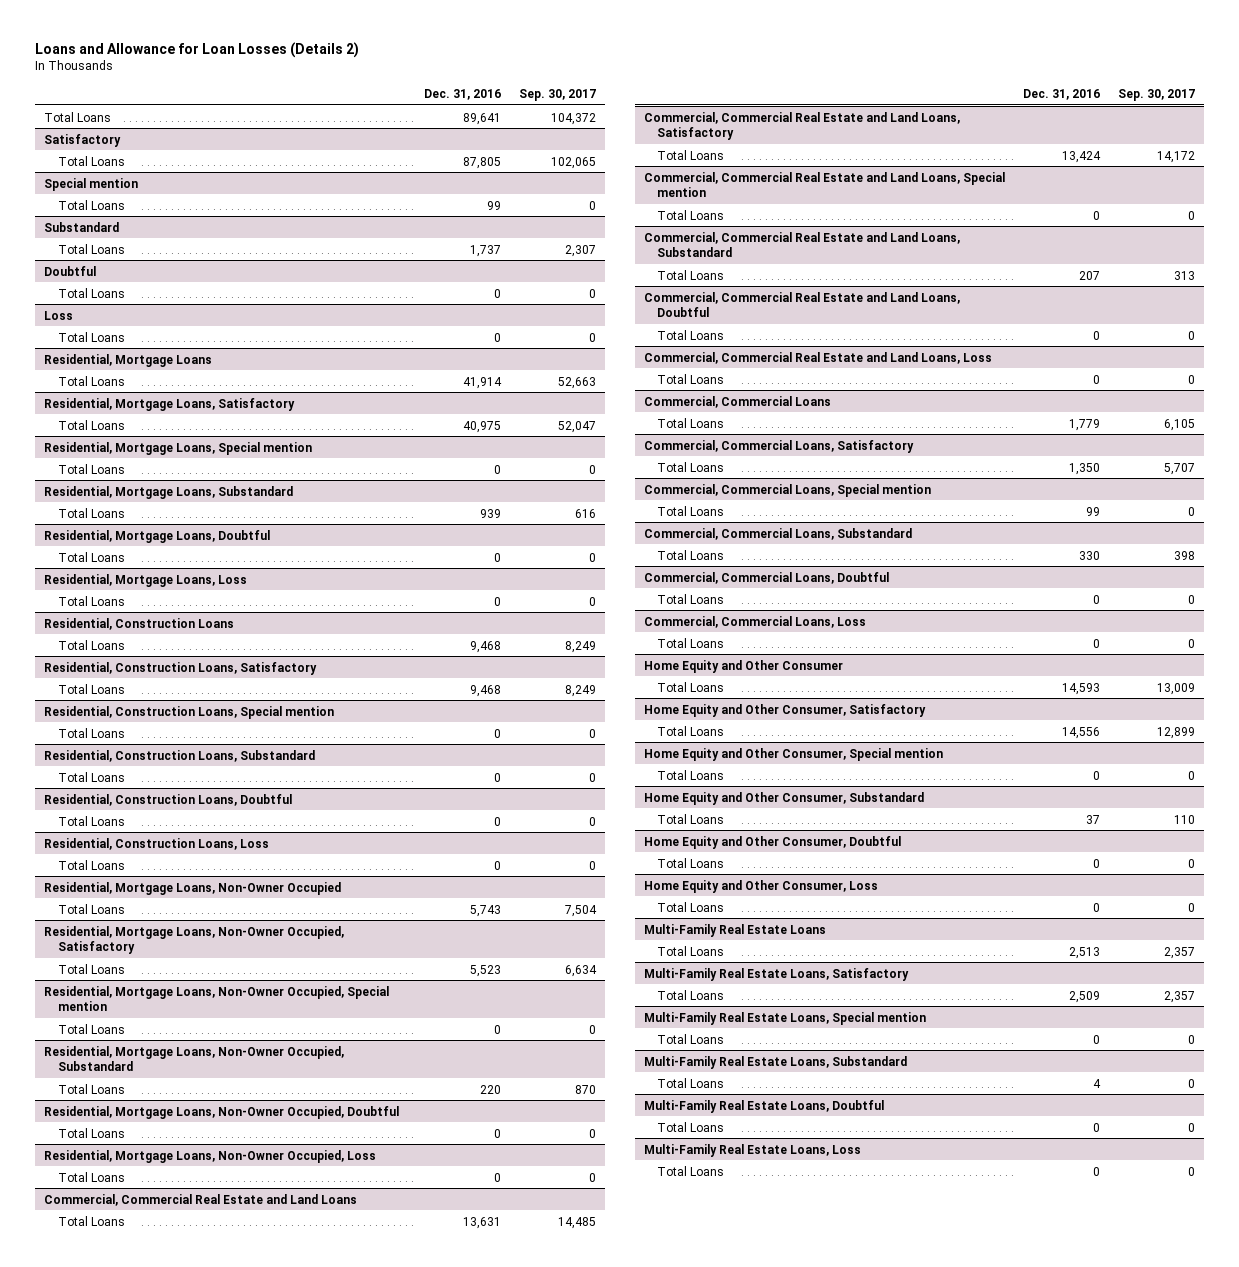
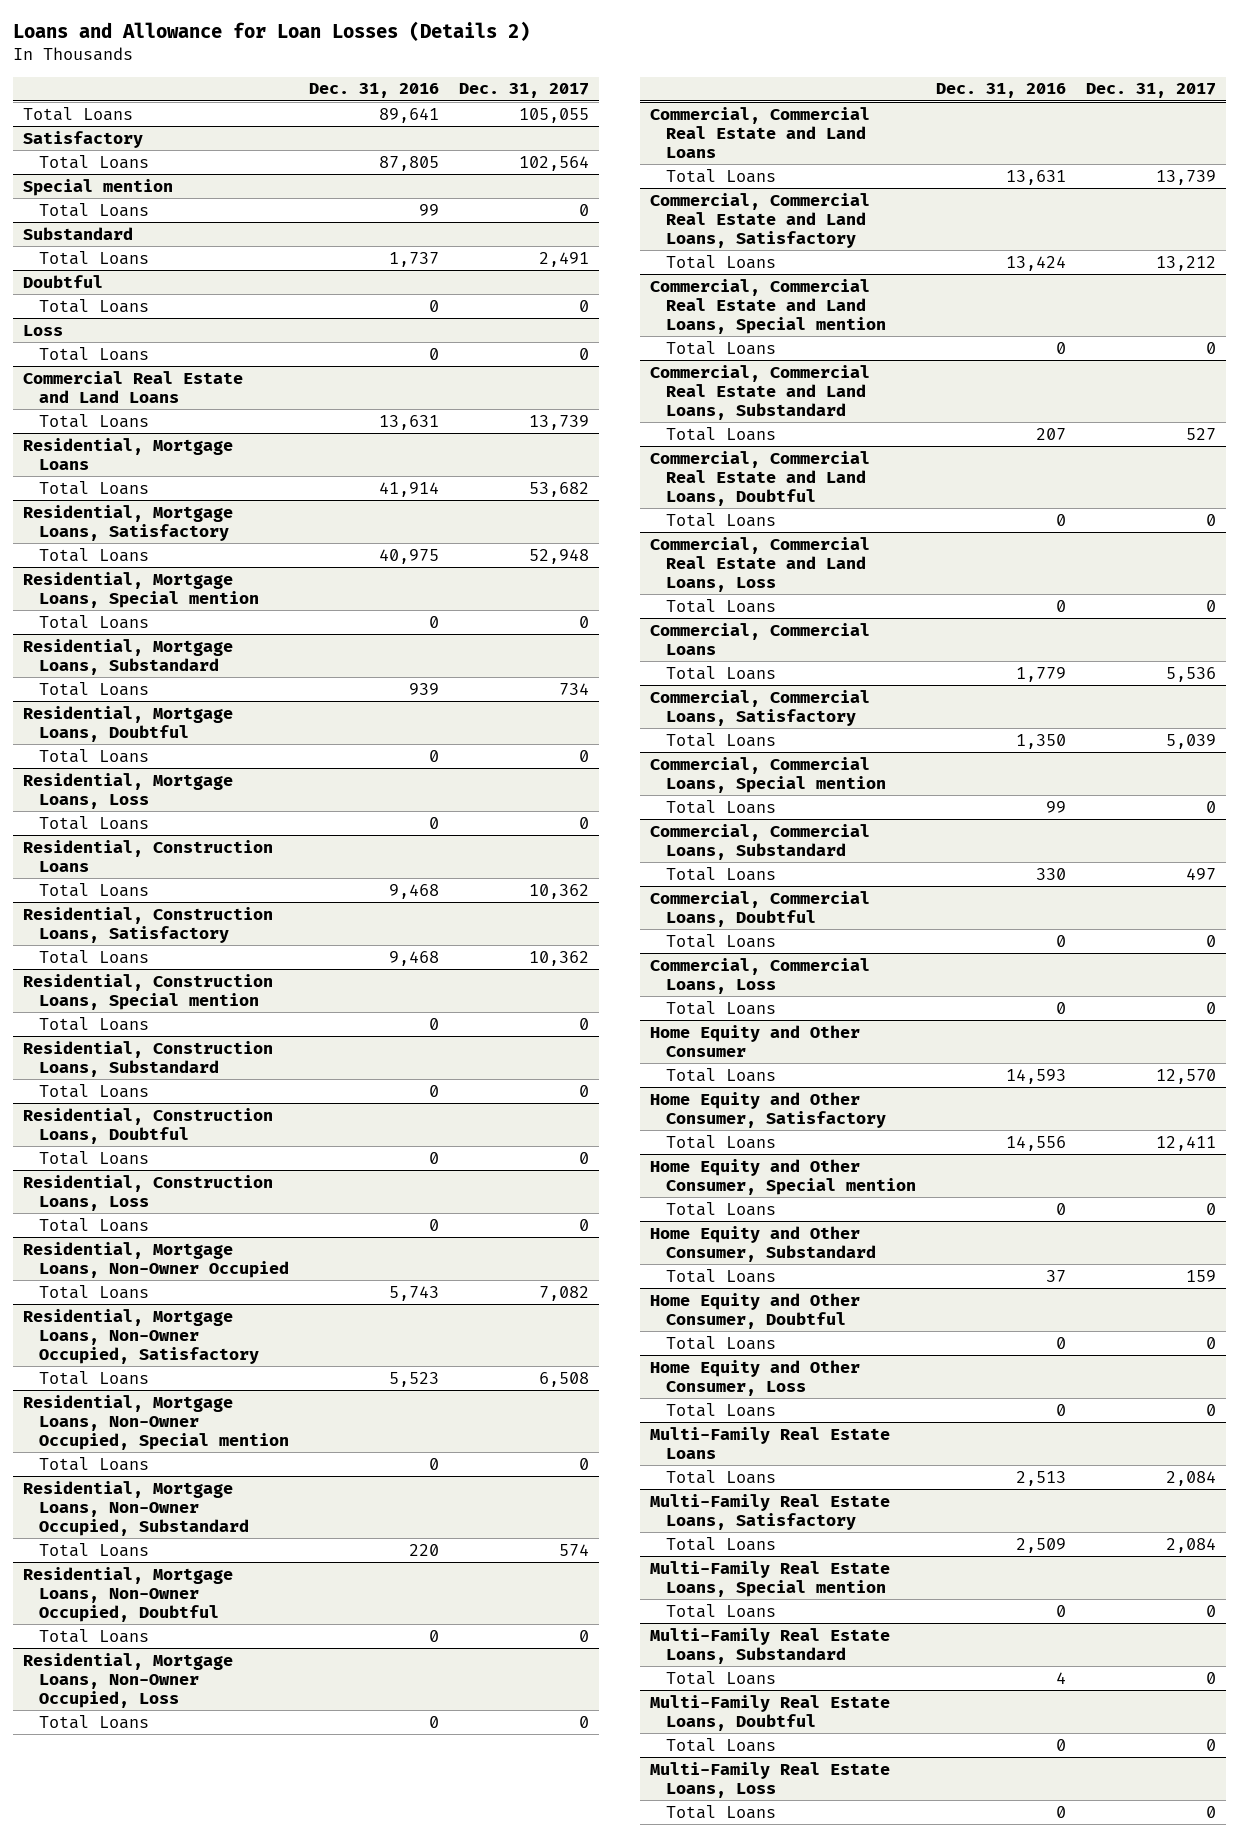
[518,88,596,101] Sep. 30, 2017 -> none
none -> [459,83,590,99] Dec. 31, 2017
none -> [23,370,244,403] Commercial Real Estate and Land Loans
none -> [39,413,150,428] Total Loans

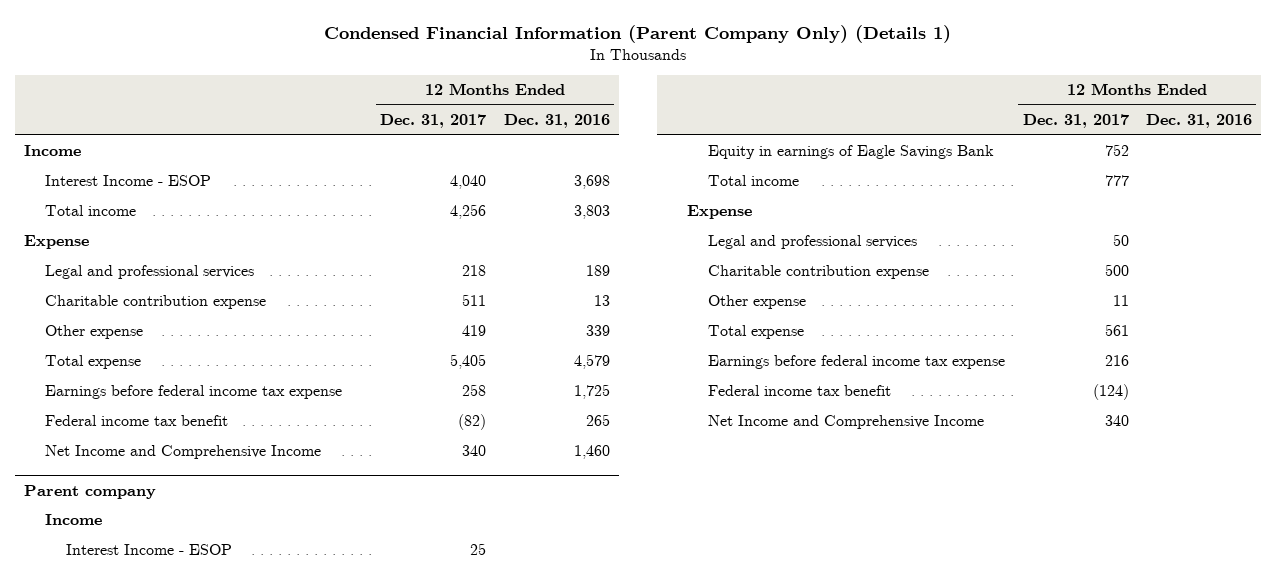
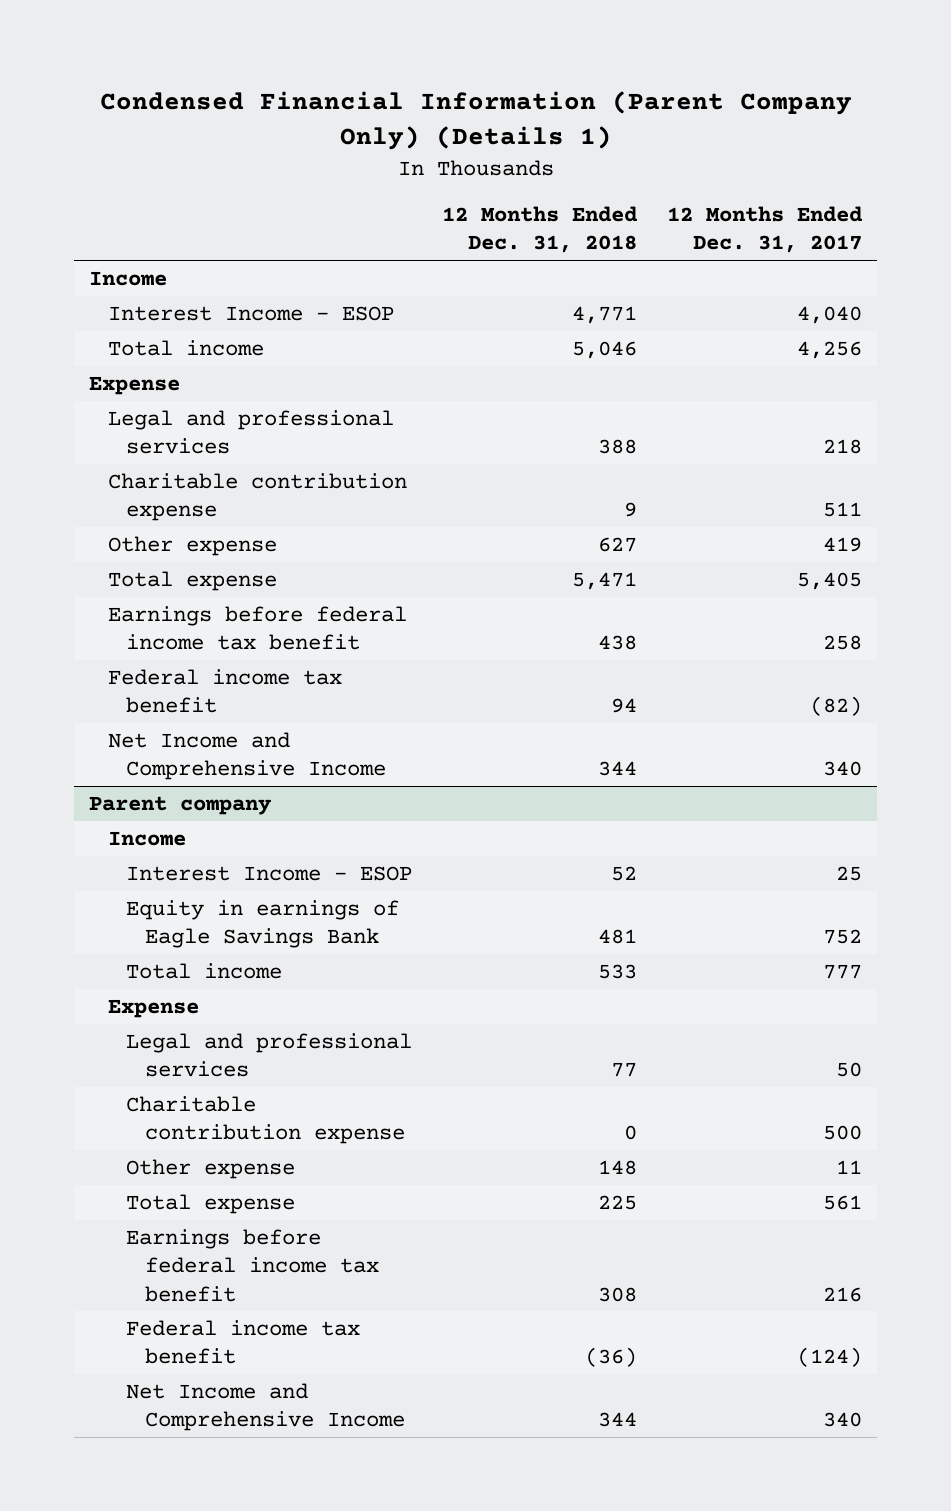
[503,114,610,129] Dec. 31, 2016 -> none
none -> [442,206,639,254] 12 Months Ended Dec. 31, 2018
[44,385,342,400] Earnings before federal income tax expense -> [107,605,407,651] Earnings before federal income tax benefit
[708,355,1006,370] Earnings before federal income tax expense -> [126,1228,379,1302] Earnings before federal income tax benefit

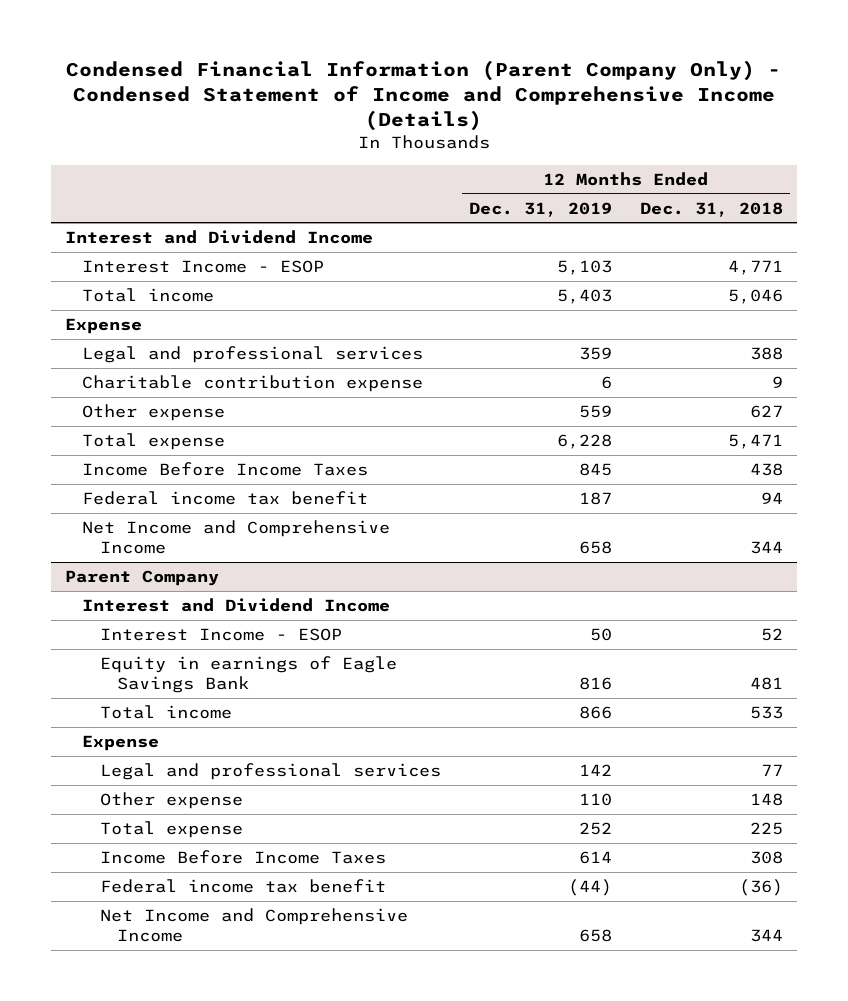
[99,90,852,151] Condensed Financial Information (Parent Company Only) (Details 1) -> [66,60,782,132] Condensed Financial Information (Parent Company Only) - Condensed Statement of Income and Comprehensive Income (Details)
[667,206,864,254] 12 Months Ended Dec. 31, 2017 -> none
none -> [469,201,613,217] Dec. 31, 2019
[88,270,167,286] Income -> [64,230,373,245] Interest and Dividend Income
[107,605,407,651] Earnings before federal income tax benefit -> [82,462,369,477] Income Before Income Taxes
[88,795,272,815] Parent company -> [64,570,219,587] Parent Company
[107,830,186,846] Income -> [82,598,391,613] Interest and Dividend Income
[126,1095,405,1145] Charitable contribution expense -> none
[126,1228,379,1302] Earnings before federal income tax benefit -> [99,850,386,865] Income Before Income Taxes

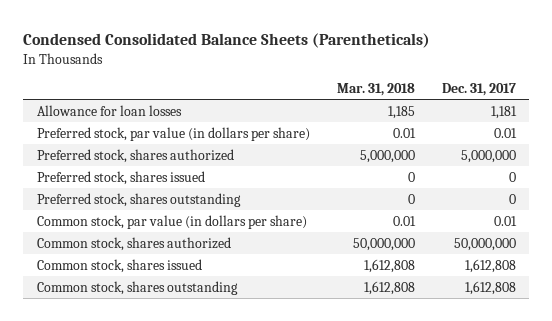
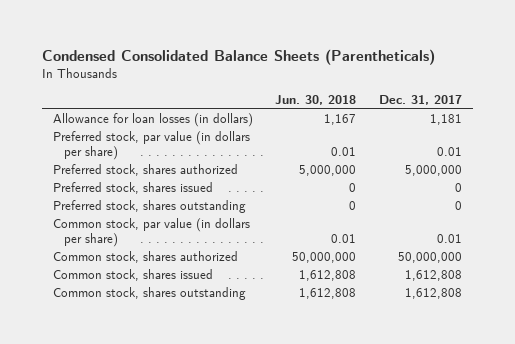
[336,83,415,97] Mar. 31, 2018 -> none
none -> [275,95,357,106] Jun. 30, 2018
[36,104,182,116] Allowance for loan losses -> [53,113,254,128] Allowance for loan losses (in dollars)

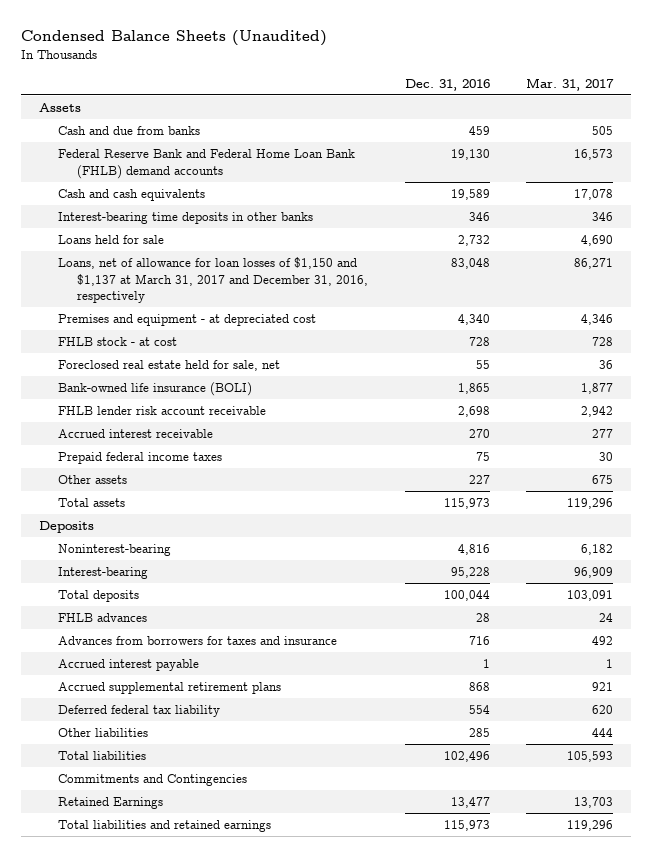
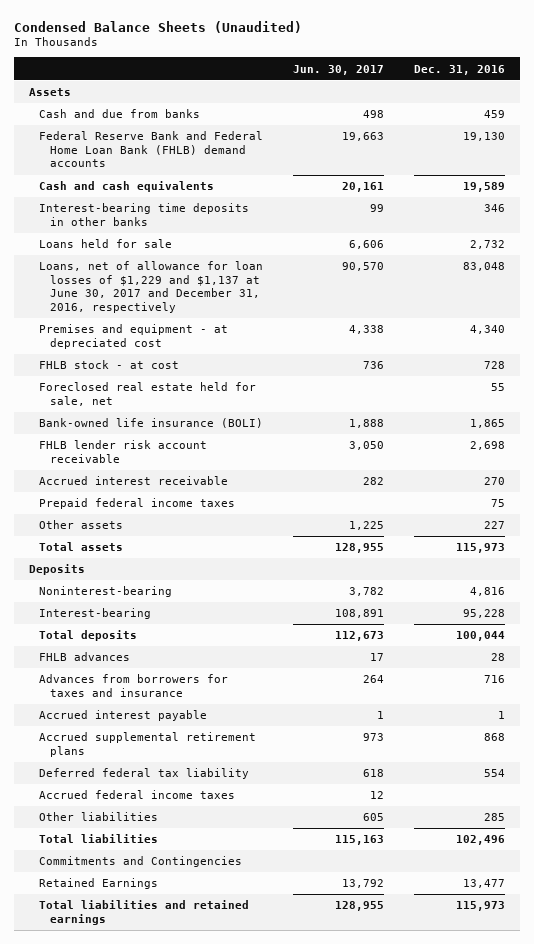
[525,77,614,91] Mar. 31, 2017 -> none
none -> [293,64,385,75] Jun. 30, 2017
[58,257,369,304] Loans, net of allowance for loan losses of $1,150 and $1,137 at March 31, 2017 and December 31, 2016, respectively -> [39,261,264,314] Loans, net of allowance for loan losses of $1,229 and $1,137 at June 30, 2017 and December 31, 2016, respectively
none -> [39,790,236,800] Accrued federal income taxes

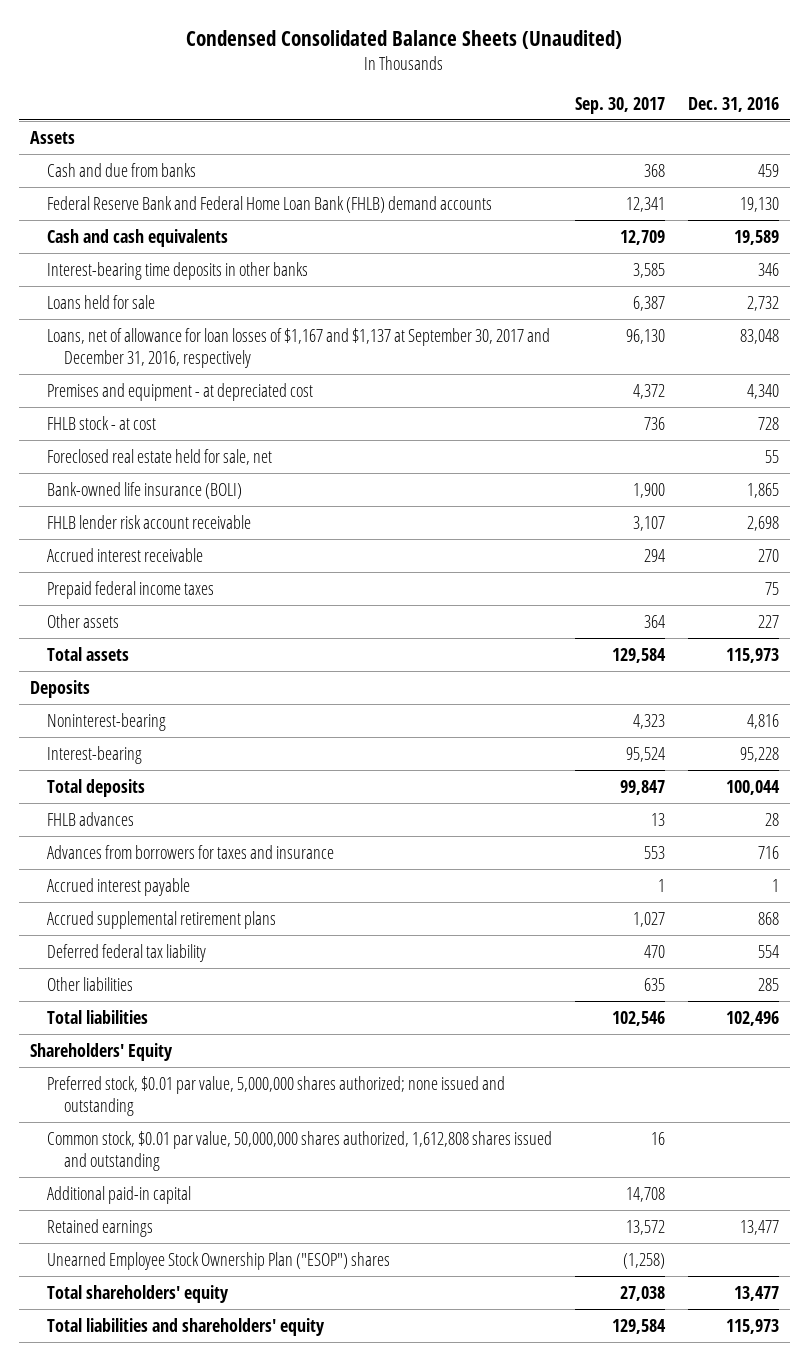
[14,20,303,33] Condensed Balance Sheets (Unaudited) -> [186,29,623,49] Condensed Consolidated Balance Sheets (Unaudited)
[293,64,385,75] Jun. 30, 2017 -> none
none -> [574,96,665,114] Sep. 30, 2017
[39,261,264,314] Loans, net of allowance for loan losses of $1,229 and $1,137 at June 30, 2017 and December 31, 2016, respectively -> [47,327,551,369] Loans, net of allowance for loan losses of $1,167 and $1,137 at September 30, 2017 and December 31, 2016, respectively
[39,790,236,800] Accrued federal income taxes -> none
[39,856,243,868] Commitments and Contingencies -> none
none -> [29,1042,173,1061] Shareholders' Equity
none -> [47,1075,506,1117] Preferred stock, $0.01 par value, 5,000,000 shares authorized; none issued and outstanding
none -> [47,1130,553,1172] Common stock, $0.01 par value, 50,000,000 shares authorized, 1,612,808 shares issued and outstanding
none -> [47,1185,192,1204] Additional paid-in capital
[39,878,159,890] Retained Earnings -> [47,1218,154,1237] Retained earnings
none -> [47,1251,391,1270] Unearned Employee Stock Ownership Plan ("ESOP") shares
none -> [47,1284,230,1303] Total shareholders' equity
[39,900,250,925] Total liabilities and retained earnings -> [47,1317,326,1336] Total liabilities and shareholders' equity

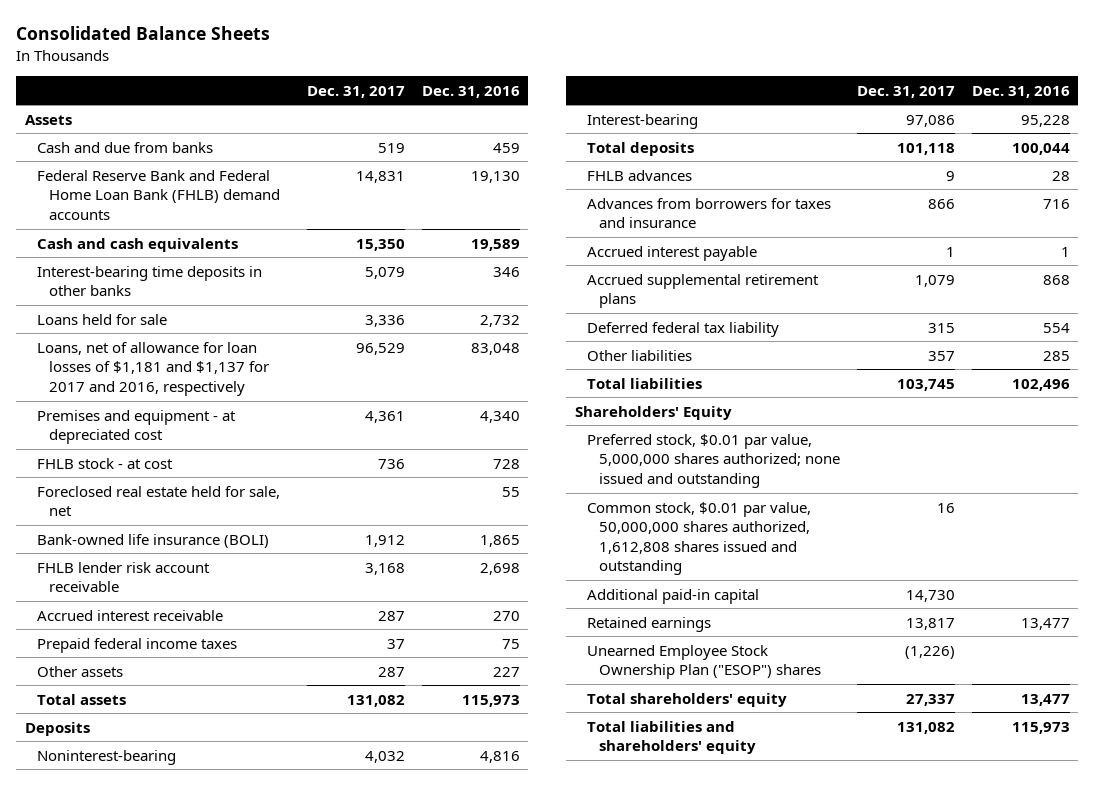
[186,29,623,49] Condensed Consolidated Balance Sheets (Unaudited) -> [16,25,271,40] Consolidated Balance Sheets
[574,96,665,114] Sep. 30, 2017 -> none
none -> [306,85,405,98] Dec. 31, 2017
[47,327,551,369] Loans, net of allowance for loan losses of $1,167 and $1,137 at September 30, 2017 and December 31, 2016, respectively -> [36,341,269,396] Loans, net of allowance for loan losses of $1,181 and $1,137 for 2017 and 2016, respectively

